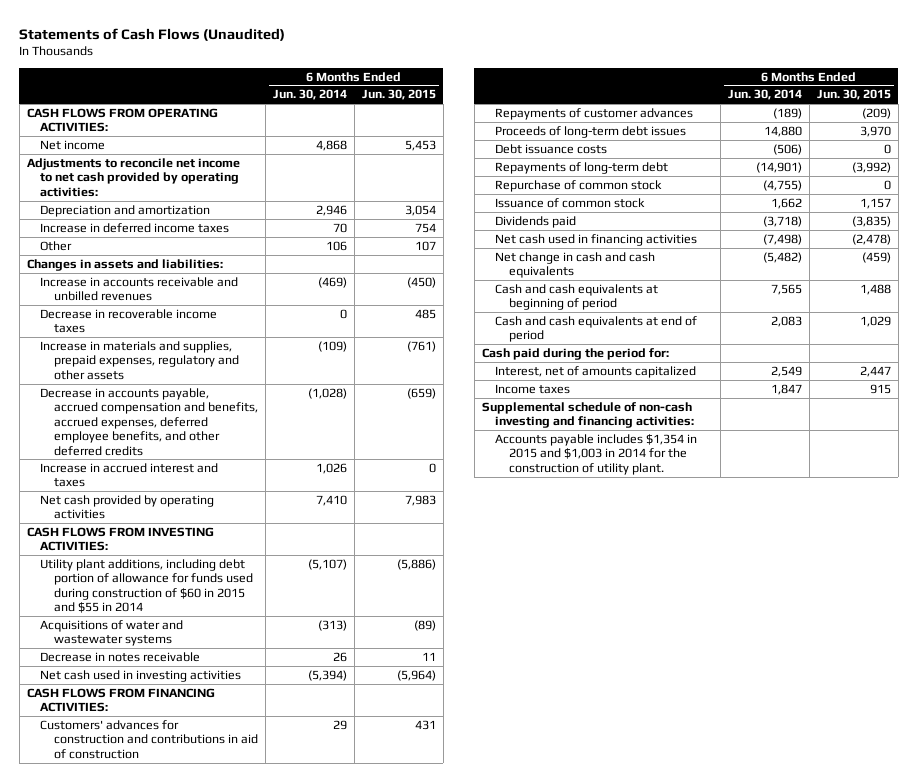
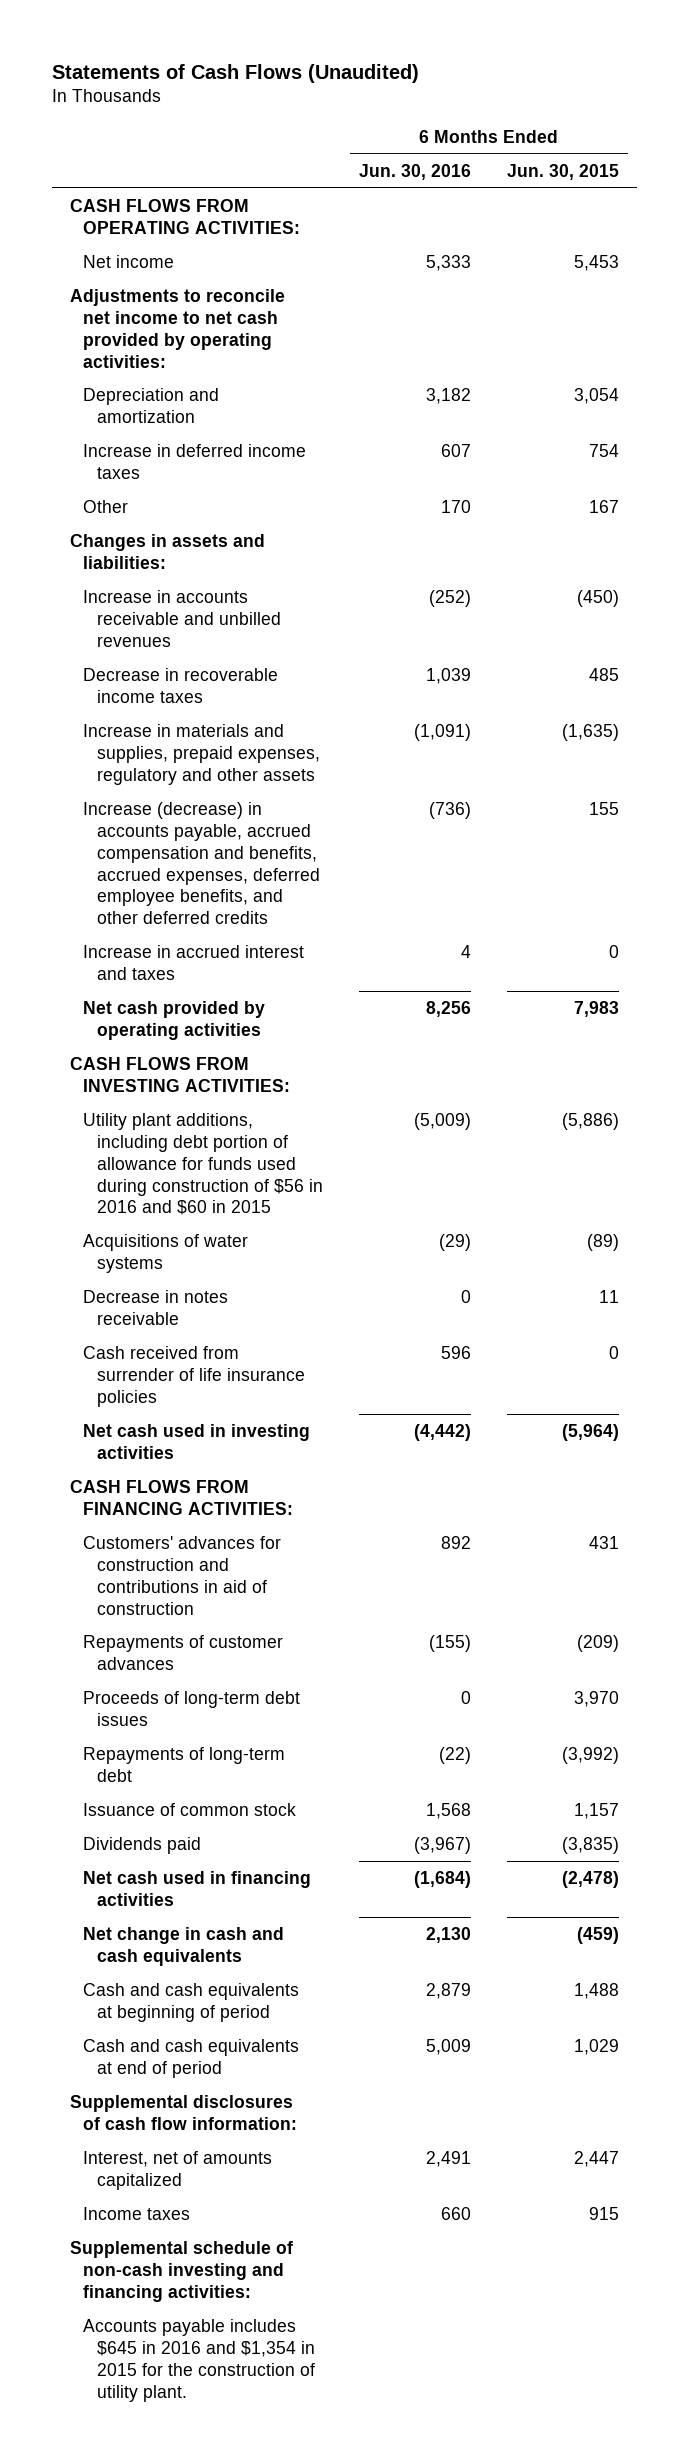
[272,89,347,101] Jun. 30, 2014 -> none
none -> [359,163,472,180] Jun. 30, 2016
[414,240,436,251] 107 -> [588,499,619,513] 167
[406,340,436,352] (761) -> [561,723,619,741] (1,635)
[40,387,258,456] Decrease in accounts payable, accrued compensation and benefits, accrued expenses, deferred employee benefits, and other deferred credits -> [83,801,321,925] Increase (decrease) in accounts payable, accrued compensation and benefits, accrued expenses, deferred employee benefits, and other deferred credits
[406,387,436,399] (659) -> [588,801,619,815] 155
[40,558,253,614] Utility plant additions, including debt portion of allowance for funds used during construction of $60 in 2015 and $55 in 2014 -> [83,1112,324,1216] Utility plant additions, including debt portion of allowance for funds used during construction of $56 in 2016 and $60 in 2015
[40,619,184,647] Acquisitions of water and wastewater systems -> [83,1233,249,1273] Acquisitions of water systems
none -> [83,1345,306,1407] Cash received from surrender of life insurance policies
[495,143,608,154] Debt issuance costs -> none
[495,179,663,192] Repurchase of common stock -> none
[481,347,669,360] Cash paid during the period for: -> none
none -> [69,2094,298,2130] Supplemental disclosures of cash flow information:
[495,433,698,475] Accounts payable includes $1,354 in 2015 and $1,003 in 2014 for the construction of utility plant. -> [83,2318,316,2402] Accounts payable includes $645 in 2016 and $1,354 in 2015 for the construction of utility plant.

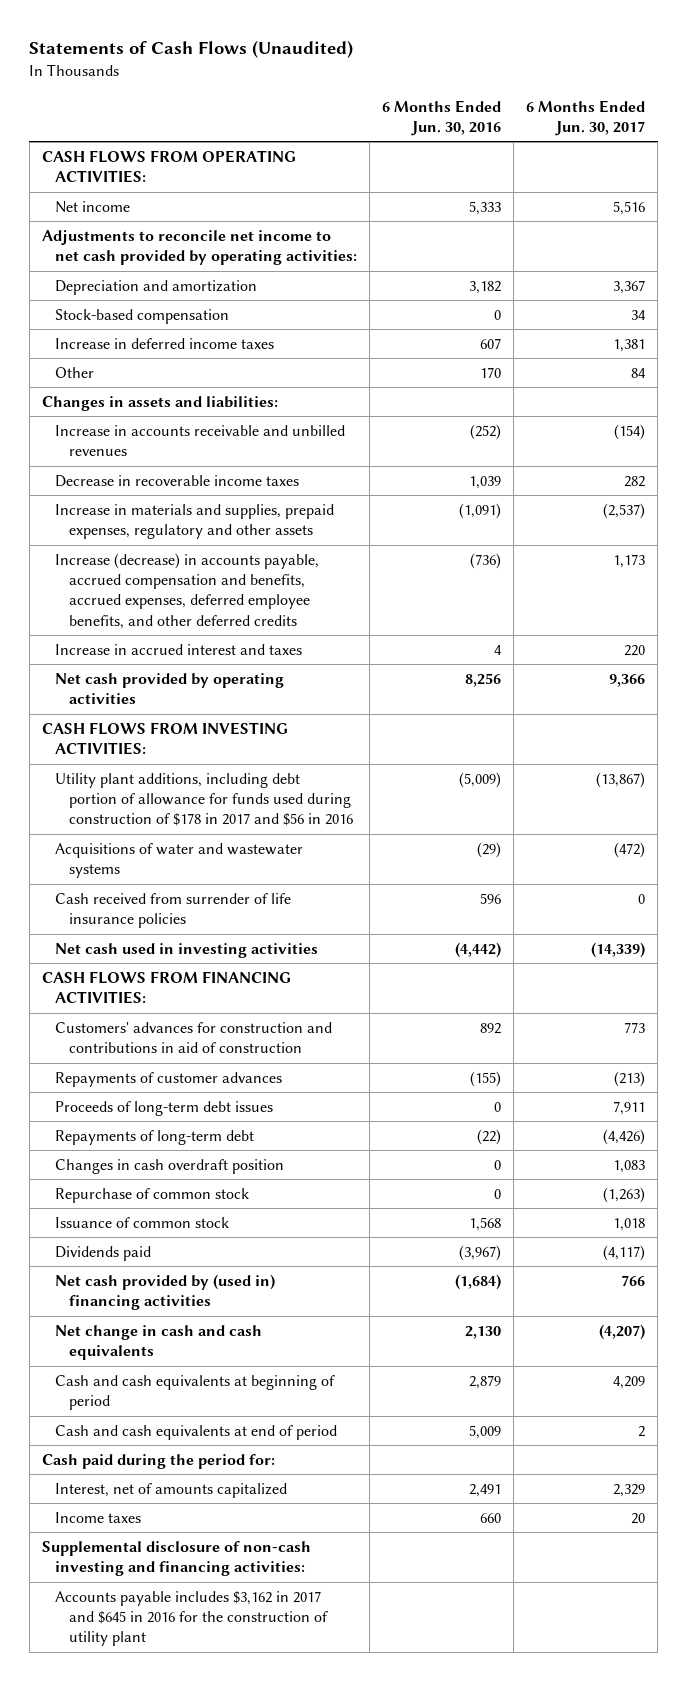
[506,163,619,180] Jun. 30, 2015 -> none
none -> [526,99,646,136] 6 Months Ended Jun. 30, 2017
none -> [55,308,230,324] Stock-based compensation
[83,1289,229,1325] Decrease in notes receivable -> none
[83,1112,324,1216] Utility plant additions, including debt portion of allowance for funds used during construction of $56 in 2016 and $60 in 2015 -> [55,772,354,827] Utility plant additions, including debt portion of allowance for funds used during construction of $178 in 2017 and $56 in 2016
[83,1233,249,1273] Acquisitions of water systems -> [55,842,304,879] Acquisitions of water and wastewater systems
none -> [55,1158,285,1174] Changes in cash overdraft position
none -> [55,1187,250,1203] Repurchase of common stock
[83,1870,312,1906] Net cash used in financing activities -> [55,1273,276,1311] Net cash provided by (used in) financing activities
[69,2094,298,2130] Supplemental disclosures of cash flow information: -> none
none -> [41,1453,275,1469] Cash paid during the period for:
[69,2240,293,2302] Supplemental schedule of non-cash investing and financing activities: -> [41,1540,311,1577] Supplemental disclosure of non-cash investing and financing activities:
[83,2318,316,2402] Accounts payable includes $645 in 2016 and $1,354 in 2015 for the construction of utility plant. -> [55,1590,329,1647] Accounts payable includes $3,162 in 2017 and $645 in 2016 for the construction of utility plant

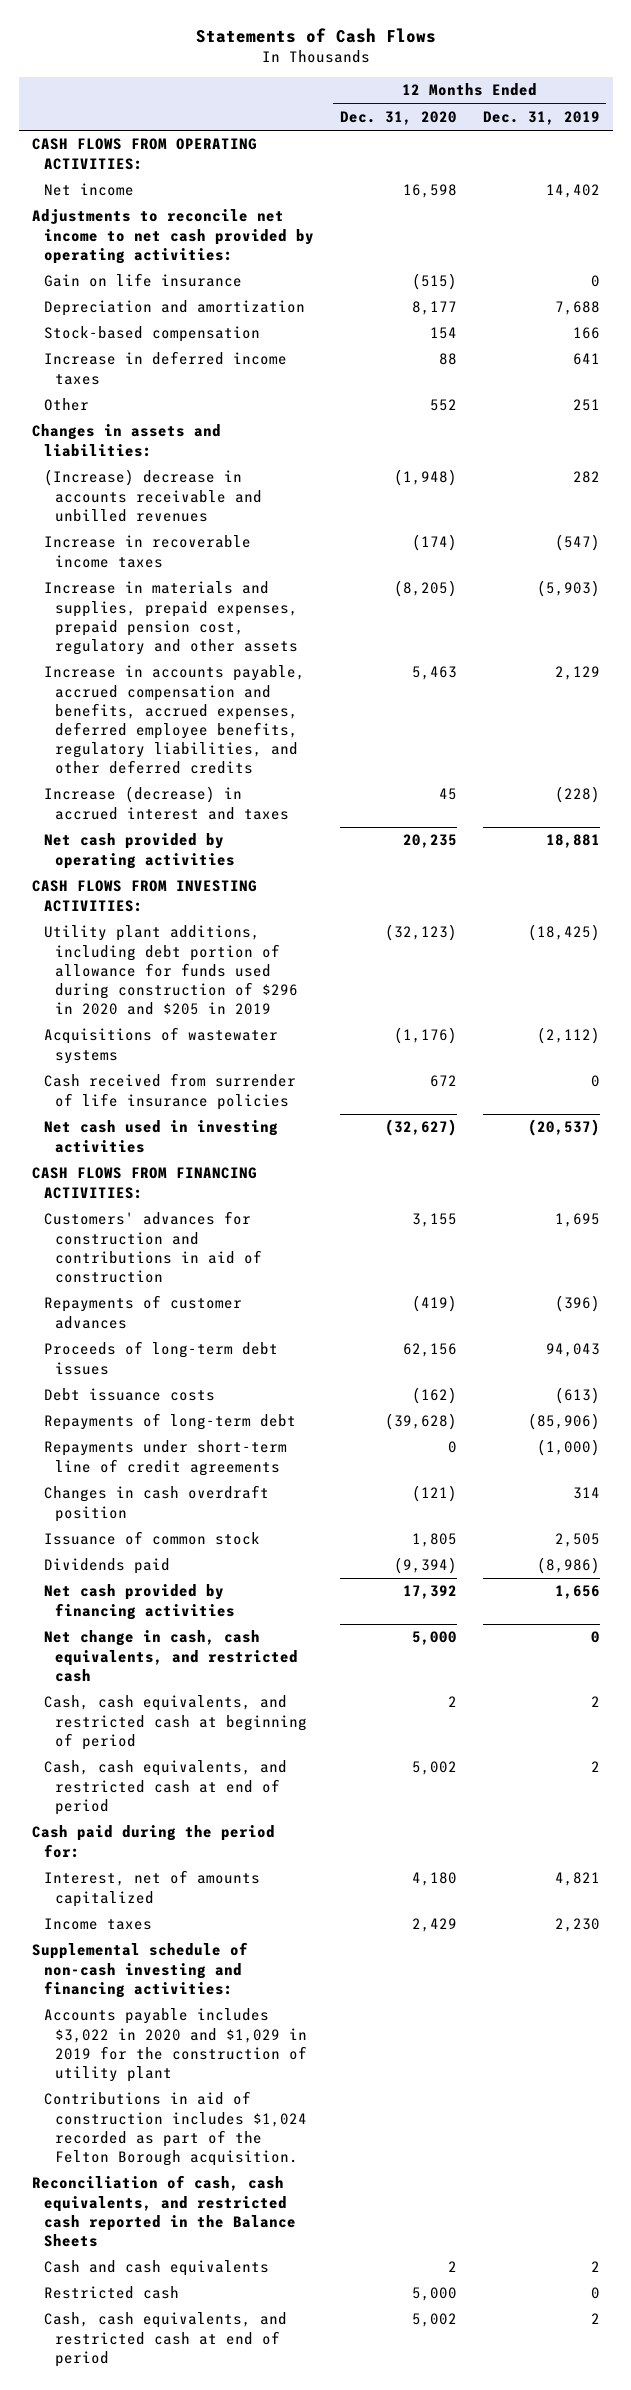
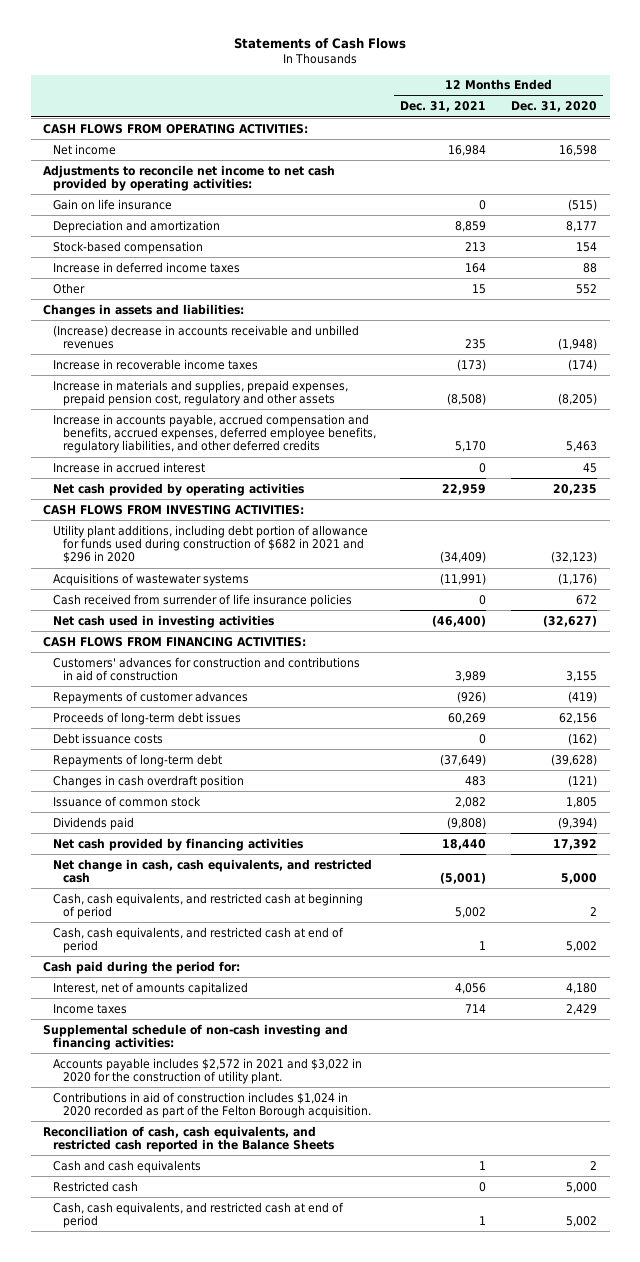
[482,110,600,125] Dec. 31, 2019 -> none
none -> [400,101,487,113] Dec. 31, 2021
[43,786,290,820] Increase (decrease) in accrued interest and taxes -> [52,461,205,473] Increase in accrued interest
[43,925,299,1016] Utility plant additions, including debt portion of allowance for funds used during construction of $296 in 2020 and $205 in 2019 -> [52,524,368,564] Utility plant additions, including debt portion of allowance for funds used during construction of $682 in 2021 and $296 in 2020
[43,1440,287,1476] Repayments under short-term line of credit agreements -> none
[43,2008,308,2082] Accounts payable includes $3,022 in 2020 and $1,029 in 2019 for the construction of utility plant -> [52,1057,362,1084] Accounts payable includes $2,572 in 2021 and $3,022 in 2020 for the construction of utility plant.
[43,2091,308,2166] Contributions in aid of construction includes $1,024 recorded as part of the Felton Borough acquisition. -> [52,1091,371,1118] Contributions in aid of construction includes $1,024 in 2020 recorded as part of the Felton Borough acquisition.

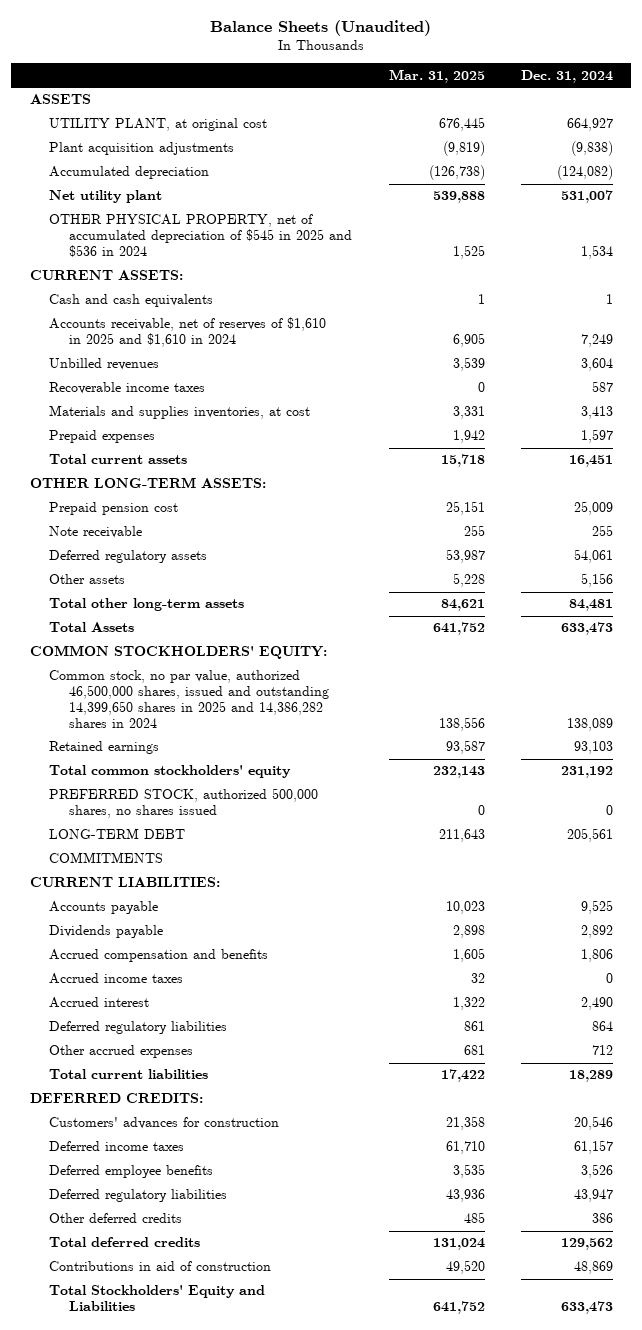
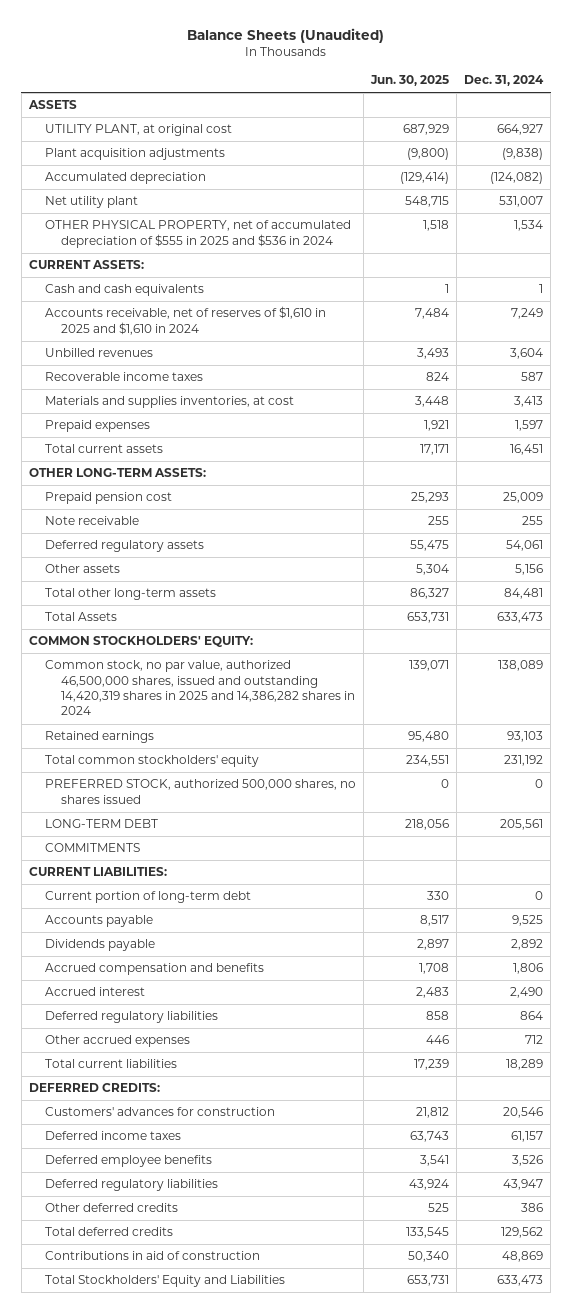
[388,68,485,83] Mar. 31, 2025 -> none
none -> [370,75,450,87] Jun. 30, 2025
[49,214,353,258] OTHER PHYSICAL PROPERTY, net of accumulated depreciation of $545 in 2025 and $536 in 2024 -> [44,220,351,248] OTHER PHYSICAL PROPERTY, net of accumulated depreciation of $555 in 2025 and $536 in 2024
[49,670,330,729] Common stock, no par value, authorized 46,500,000 shares, issued and outstanding 14,399,650 shares in 2025 and 14,386,282 shares in 2024 -> [44,660,355,716] Common stock, no par value, authorized 46,500,000 shares, issued and outstanding 14,420,319 shares in 2025 and 14,386,282 shares in 2024
none -> [44,891,251,904] Current portion of long-term debt
[49,973,184,985] Accrued income taxes -> none

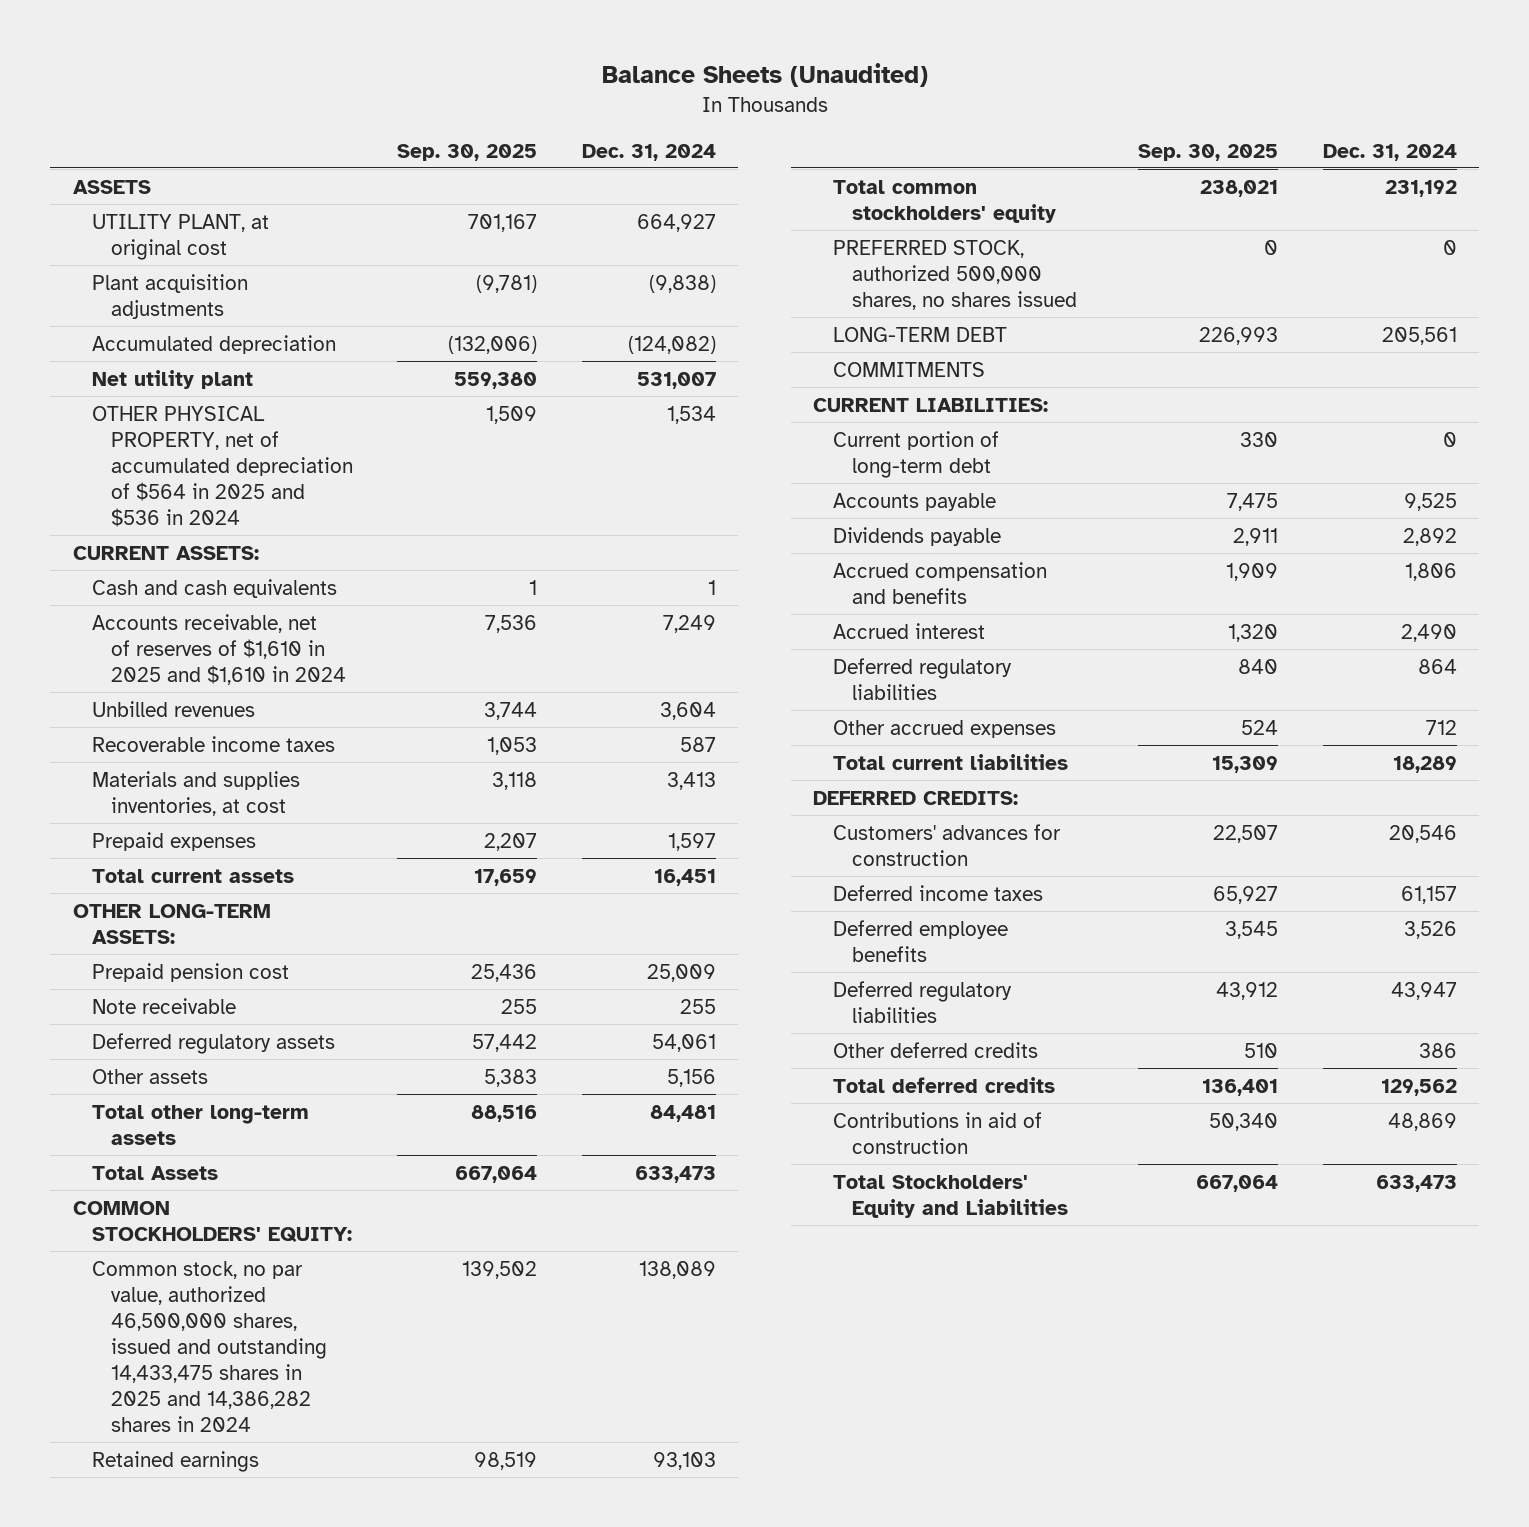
[370,75,450,87] Jun. 30, 2025 -> none
none -> [397,143,538,161] Sep. 30, 2025
[44,220,351,248] OTHER PHYSICAL PROPERTY, net of accumulated depreciation of $555 in 2025 and $536 in 2024 -> [91,405,353,528] OTHER PHYSICAL PROPERTY, net of accumulated depreciation of $564 in 2025 and $536 in 2024
[44,660,355,716] Common stock, no par value, authorized 46,500,000 shares, issued and outstanding 14,420,319 shares in 2025 and 14,386,282 shares in 2024 -> [91,1260,327,1433] Common stock, no par value, authorized 46,500,000 shares, issued and outstanding 14,433,475 shares in 2025 and 14,386,282 shares in 2024

